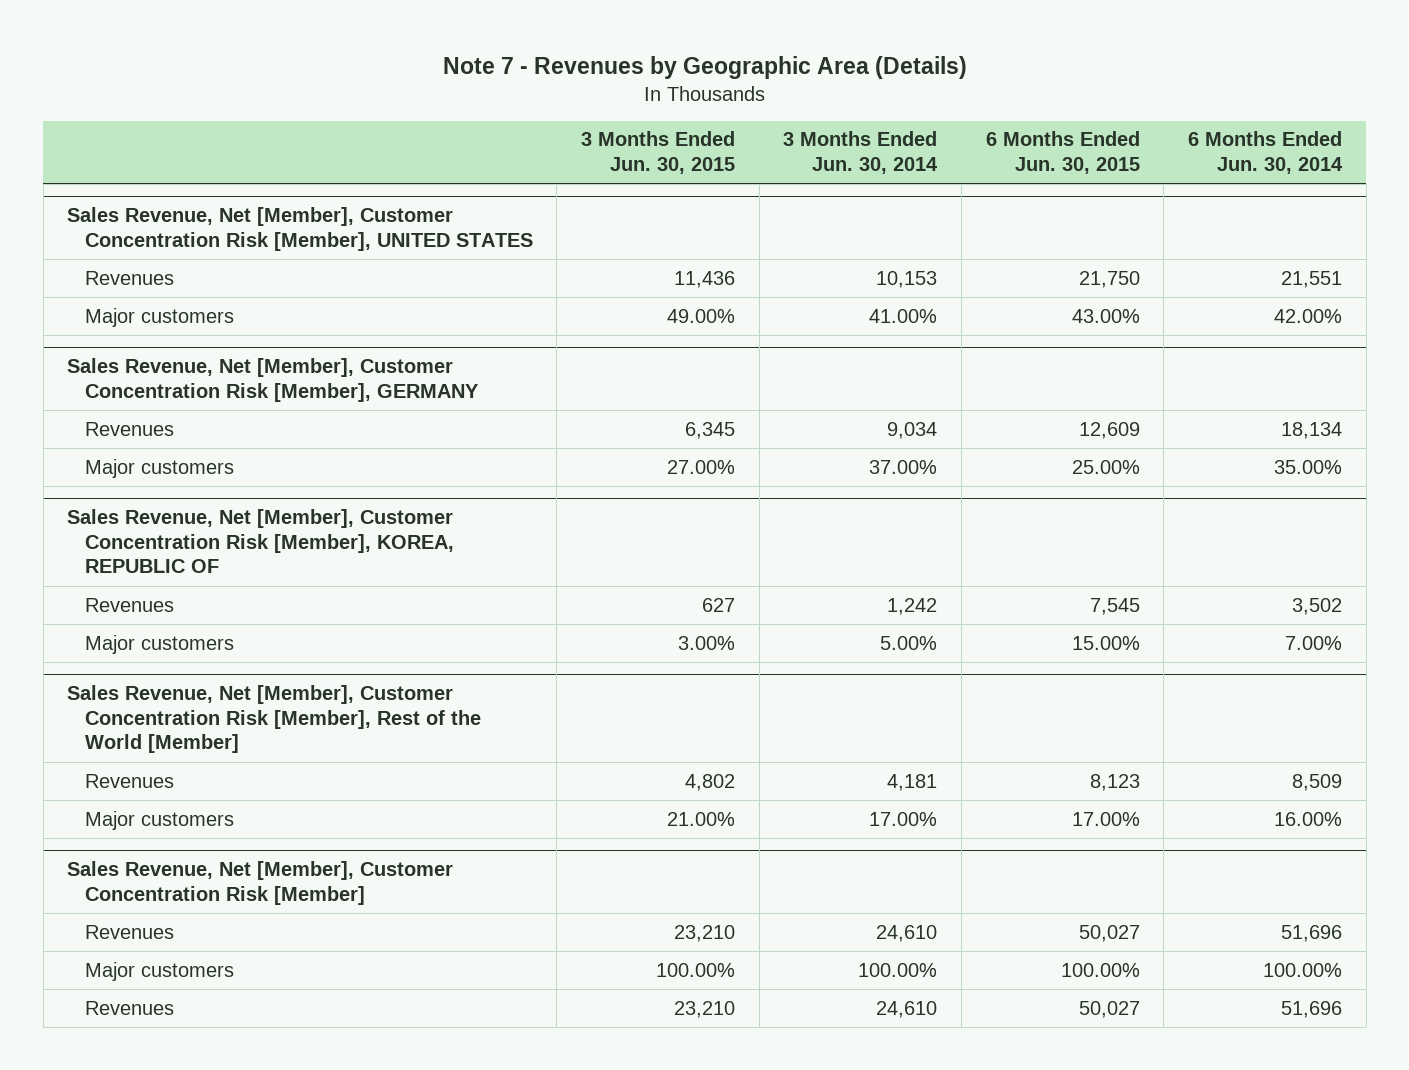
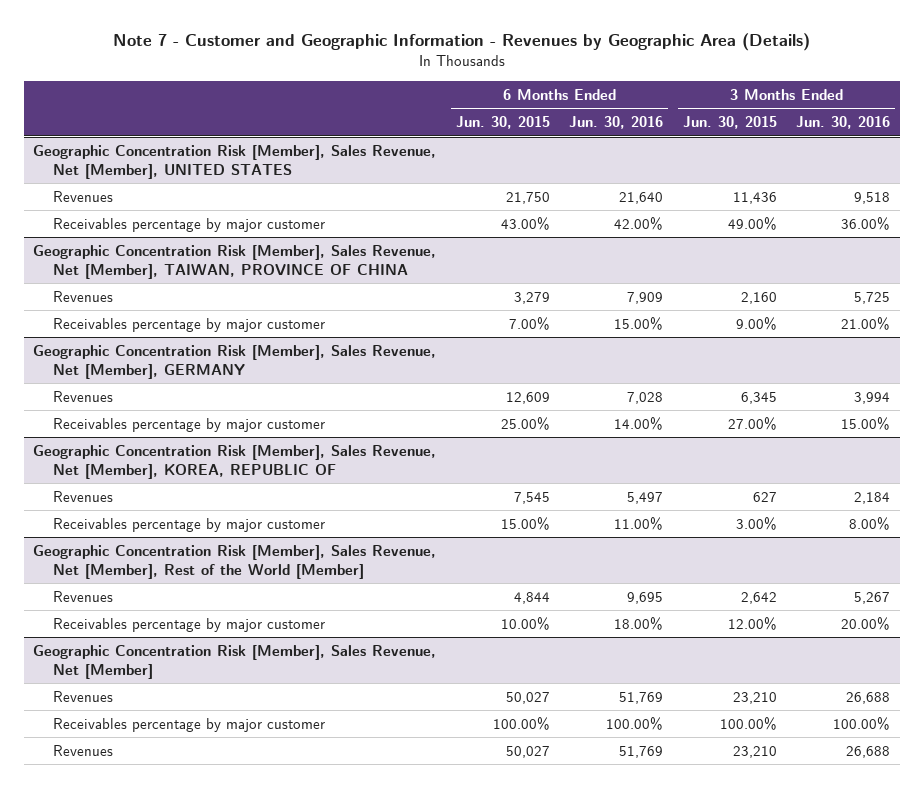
[442,55,967,79] Note 7 - Revenues by Geographic Area (Details) -> [112,33,810,52] Note 7 - Customer and Geographic Information - Revenues by Geographic Area (Details)
[783,131,939,175] 3 Months Ended Jun. 30, 2014 -> none
[1187,131,1343,175] 6 Months Ended Jun. 30, 2014 -> none
none -> [569,116,664,130] Jun. 30, 2016
none -> [796,116,891,130] Jun. 30, 2016
[67,207,533,251] Sales Revenue, Net [Member], Customer Concentration Risk [Member], UNITED STATES -> [33,144,437,179] Geographic Concentration Risk [Member], Sales Revenue, Net [Member], UNITED STATES
[84,307,234,327] Major customers -> [52,217,325,232] Receivables percentage by major customer
none -> [33,244,437,279] Geographic Concentration Risk [Member], Sales Revenue, Net [Member], TAIWAN, PROVINCE OF CHINA
none -> [52,290,113,302] Revenues
none -> [52,317,325,332] Receivables percentage by major customer
[67,358,479,402] Sales Revenue, Net [Member], Customer Concentration Risk [Member], GERMANY -> [33,344,437,379] Geographic Concentration Risk [Member], Sales Revenue, Net [Member], GERMANY
[84,458,234,478] Major customers -> [52,417,325,432] Receivables percentage by major customer
[67,509,454,574] Sales Revenue, Net [Member], Customer Concentration Risk [Member], KOREA, REPUBLIC OF -> [33,444,437,479] Geographic Concentration Risk [Member], Sales Revenue, Net [Member], KOREA, REPUBLIC OF
[84,634,234,654] Major customers -> [52,517,325,532] Receivables percentage by major customer
[67,685,481,754] Sales Revenue, Net [Member], Customer Concentration Risk [Member], Rest of the World [Member] -> [33,544,437,579] Geographic Concentration Risk [Member], Sales Revenue, Net [Member], Rest of the World [Member]
[684,773,735,791] 4,802 -> [740,591,777,604] 2,642
[1089,773,1140,791] 8,123 -> [513,591,550,604] 4,844
[84,810,234,830] Major customers -> [52,617,325,632] Receivables percentage by major customer
[666,811,735,826] 21.00% -> [727,616,777,630] 12.00%
[1071,811,1140,826] 17.00% -> [500,616,550,630] 10.00%
[67,861,454,905] Sales Revenue, Net [Member], Customer Concentration Risk [Member] -> [33,644,437,679] Geographic Concentration Risk [Member], Sales Revenue, Net [Member]
[84,961,234,981] Major customers -> [52,717,325,732] Receivables percentage by major customer

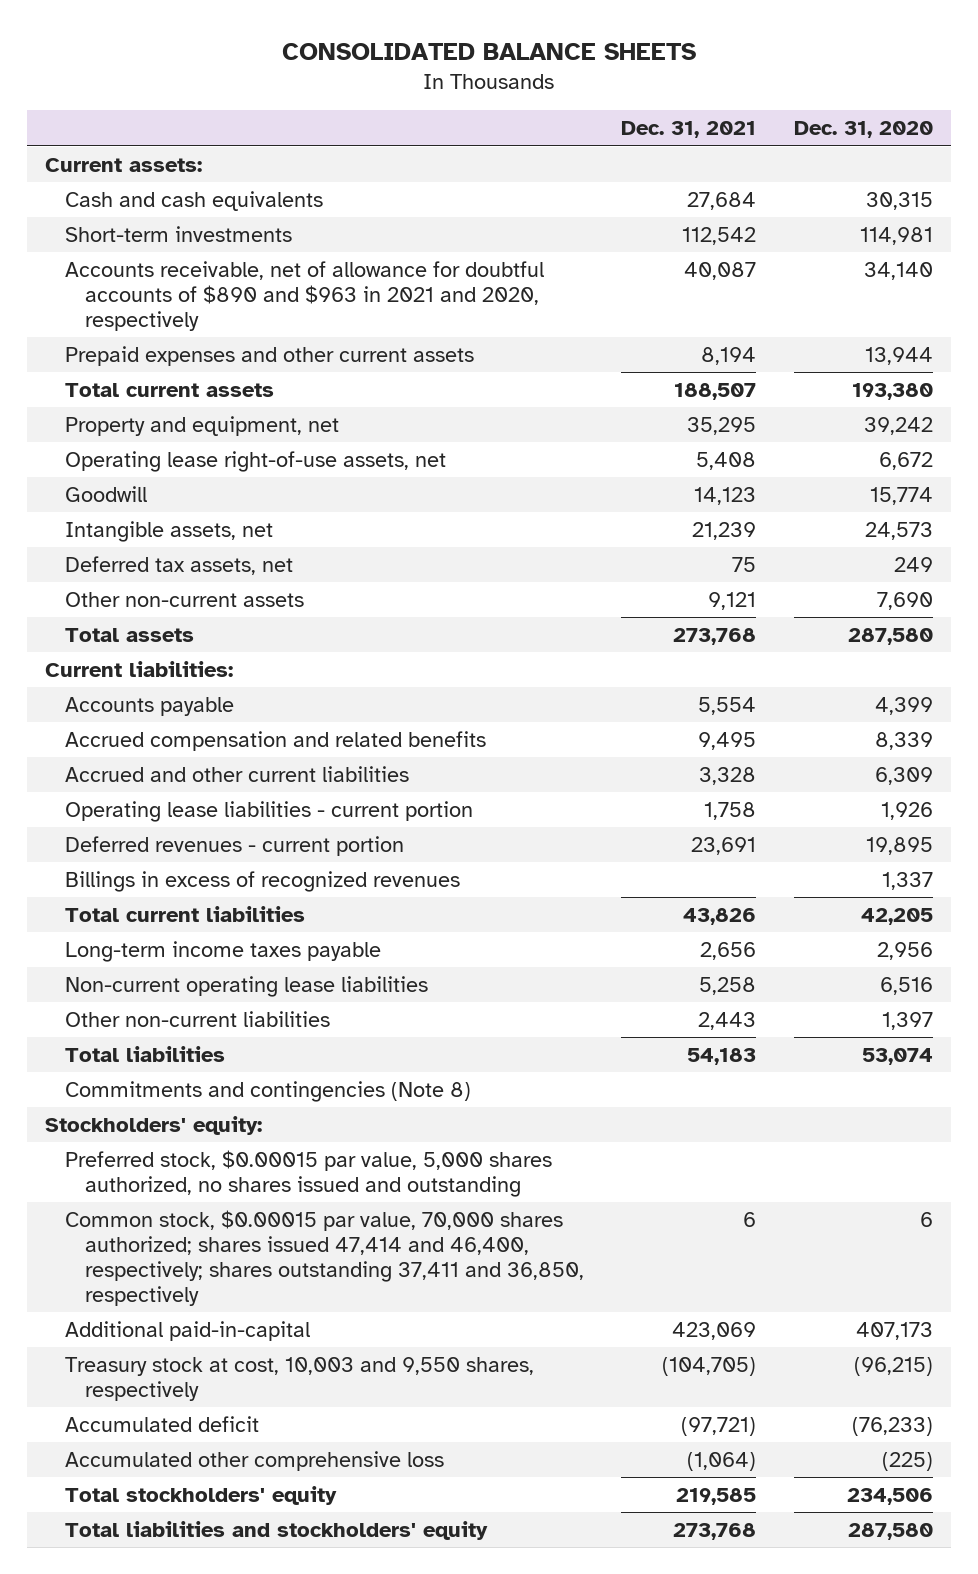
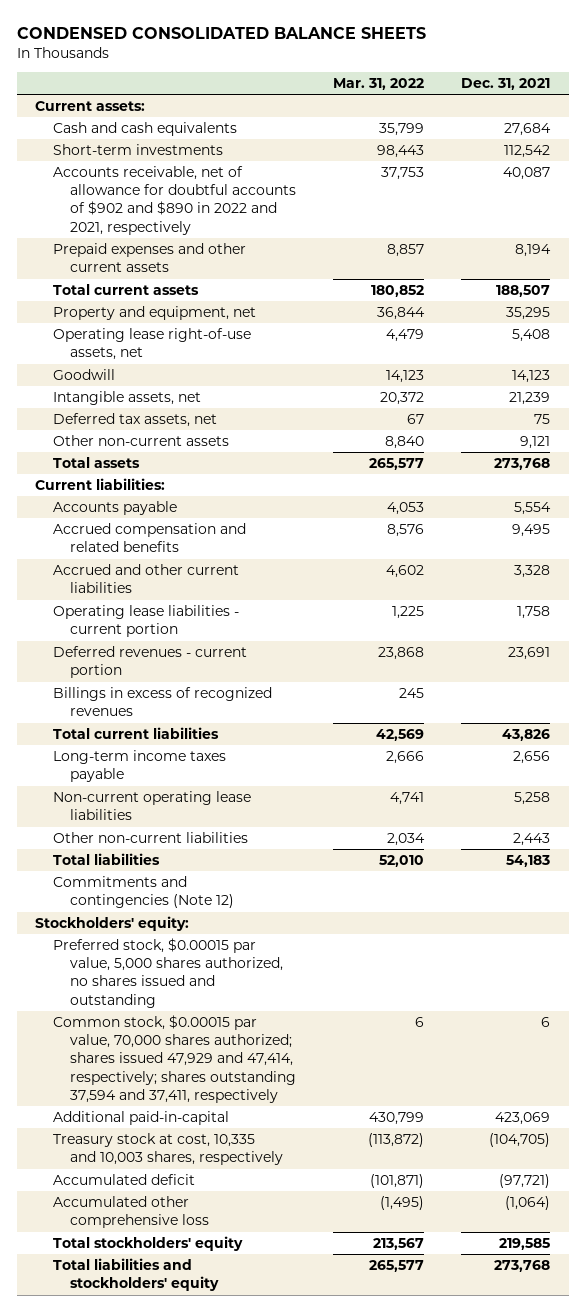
[281,42,696,60] CONSOLIDATED BALANCE SHEETS -> [16,26,426,39] CONDENSED CONSOLIDATED BALANCE SHEETS
[793,121,933,139] Dec. 31, 2020 -> none
none -> [332,77,424,90] Mar. 31, 2022
[65,261,545,331] Accounts receivable, net of allowance for doubtful accounts of $890 and $963 in 2021 and 2020, respectively -> [52,166,296,235] Accounts receivable, net of allowance for doubtful accounts of $902 and $890 in 2022 and 2021, respectively
[65,1081,472,1103] Commitments and contingencies (Note 8) -> [52,876,234,909] Commitments and contingencies (Note 12)
[65,1210,585,1306] Common stock, $0.00015 par value, 70,000 shares authorized; shares issued 47,414 and 46,400, respectively; shares outstanding 37,411 and 36,850, respectively -> [52,1015,296,1103] Common stock, $0.00015 par value, 70,000 shares authorized; shares issued 47,929 and 47,414, respectively; shares outstanding 37,594 and 37,411, respectively
[65,1357,535,1401] Treasury stock at cost, 10,003 and 9,550 shares, respectively -> [52,1133,283,1166] Treasury stock at cost, 10,335 and 10,003 shares, respectively

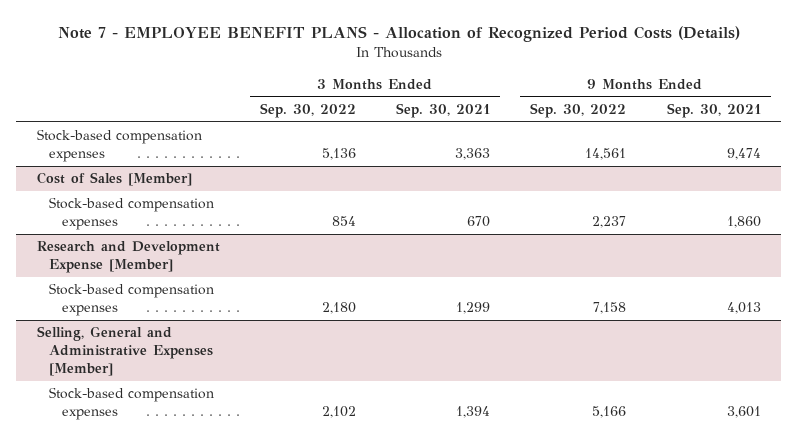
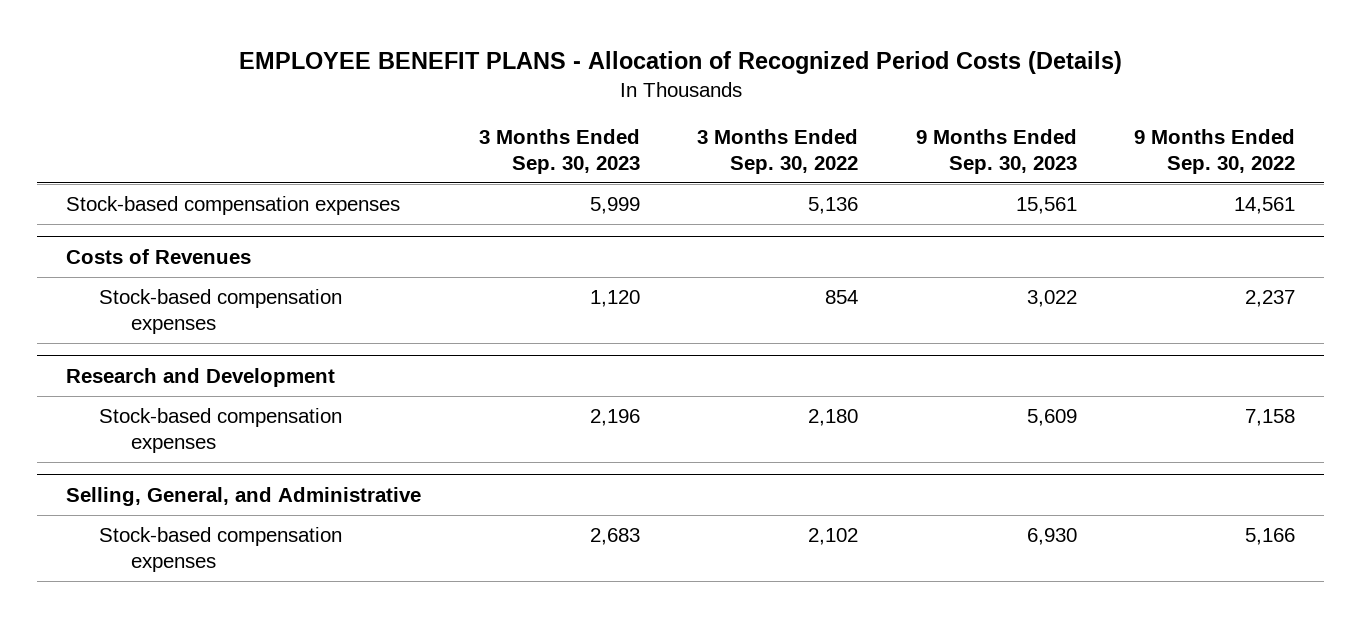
[57,26,740,43] Note 7 - EMPLOYEE BENEFIT PLANS - Allocation of Recognized Period Costs (Details) -> [238,51,1122,75] EMPLOYEE BENEFIT PLANS - Allocation of Recognized Period Costs (Details)
[396,102,491,118] Sep. 30, 2021 -> none
[666,102,761,118] Sep. 30, 2021 -> none
none -> [478,129,640,174] 3 Months Ended Sep. 30, 2023
none -> [915,129,1077,174] 9 Months Ended Sep. 30, 2023
[36,172,192,187] Cost of Sales [Member] -> [66,248,252,264] Costs of Revenues
[36,241,220,274] Research and Development Expense [Member] -> [66,367,336,387] Research and Development
[36,326,214,377] Selling, General and Administrative Expenses [Member] -> [66,486,422,506] Selling, General, and Administrative

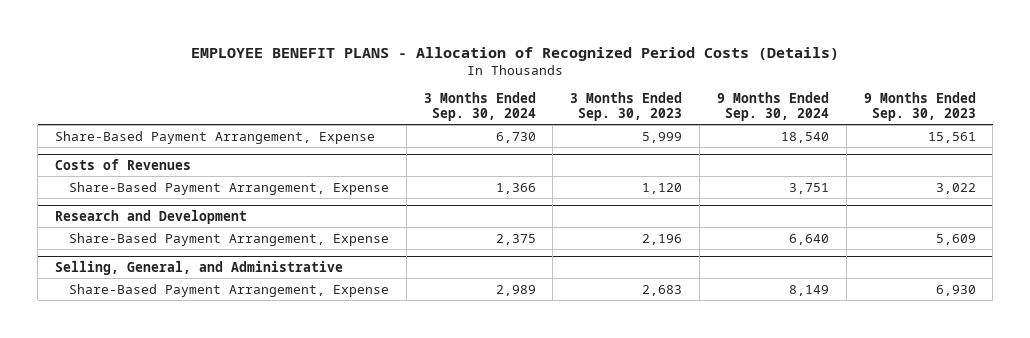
[697,129,859,174] 3 Months Ended Sep. 30, 2022 -> none
[1134,129,1296,174] 9 Months Ended Sep. 30, 2022 -> none
none -> [423,92,536,122] 3 Months Ended Sep. 30, 2024
none -> [716,92,829,122] 9 Months Ended Sep. 30, 2024
[66,195,401,215] Stock-based compensation expenses -> [54,130,375,144] Share-Based Payment Arrangement, Expense
[98,288,342,334] Stock-based compensation expenses -> [68,181,389,195] Share-Based Payment Arrangement, Expense
[98,407,342,453] Stock-based compensation expenses -> [68,232,389,246] Share-Based Payment Arrangement, Expense
[98,526,342,572] Stock-based compensation expenses -> [68,283,389,297] Share-Based Payment Arrangement, Expense

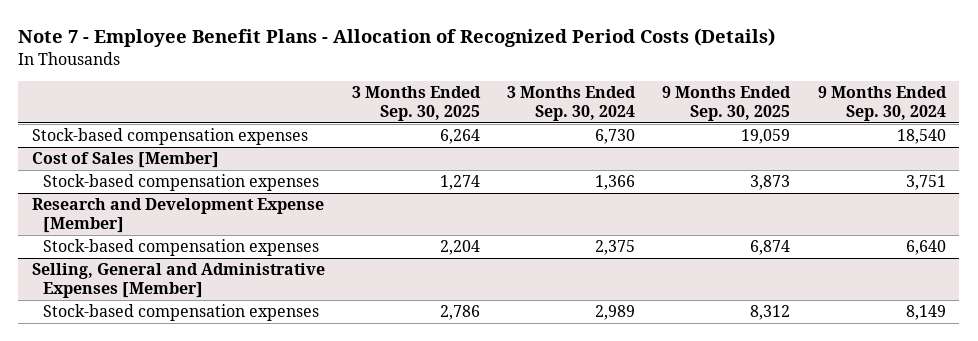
[191,46,840,61] EMPLOYEE BENEFIT PLANS - Allocation of Recognized Period Costs (Details) -> [18,28,776,48] Note 7 - Employee Benefit Plans - Allocation of Recognized Period Costs (Details)
[570,92,683,122] 3 Months Ended Sep. 30, 2023 -> none
[863,92,976,122] 9 Months Ended Sep. 30, 2023 -> none
none -> [352,85,482,121] 3 Months Ended Sep. 30, 2025
none -> [662,85,792,121] 9 Months Ended Sep. 30, 2025
[54,130,375,144] Share-Based Payment Arrangement, Expense -> [31,128,308,146] Stock-based compensation expenses
[54,158,191,170] Costs of Revenues -> [31,152,219,169] Cost of Sales [Member]
[68,181,389,195] Share-Based Payment Arrangement, Expense -> [43,174,320,192] Stock-based compensation expenses
[54,209,247,224] Research and Development -> [31,198,324,234] Research and Development Expense [Member]
[68,232,389,246] Share-Based Payment Arrangement, Expense -> [43,239,320,257] Stock-based compensation expenses
[54,260,343,275] Selling, General, and Administrative -> [31,263,325,299] Selling, General and Administrative Expenses [Member]
[68,283,389,297] Share-Based Payment Arrangement, Expense -> [43,304,320,322] Stock-based compensation expenses

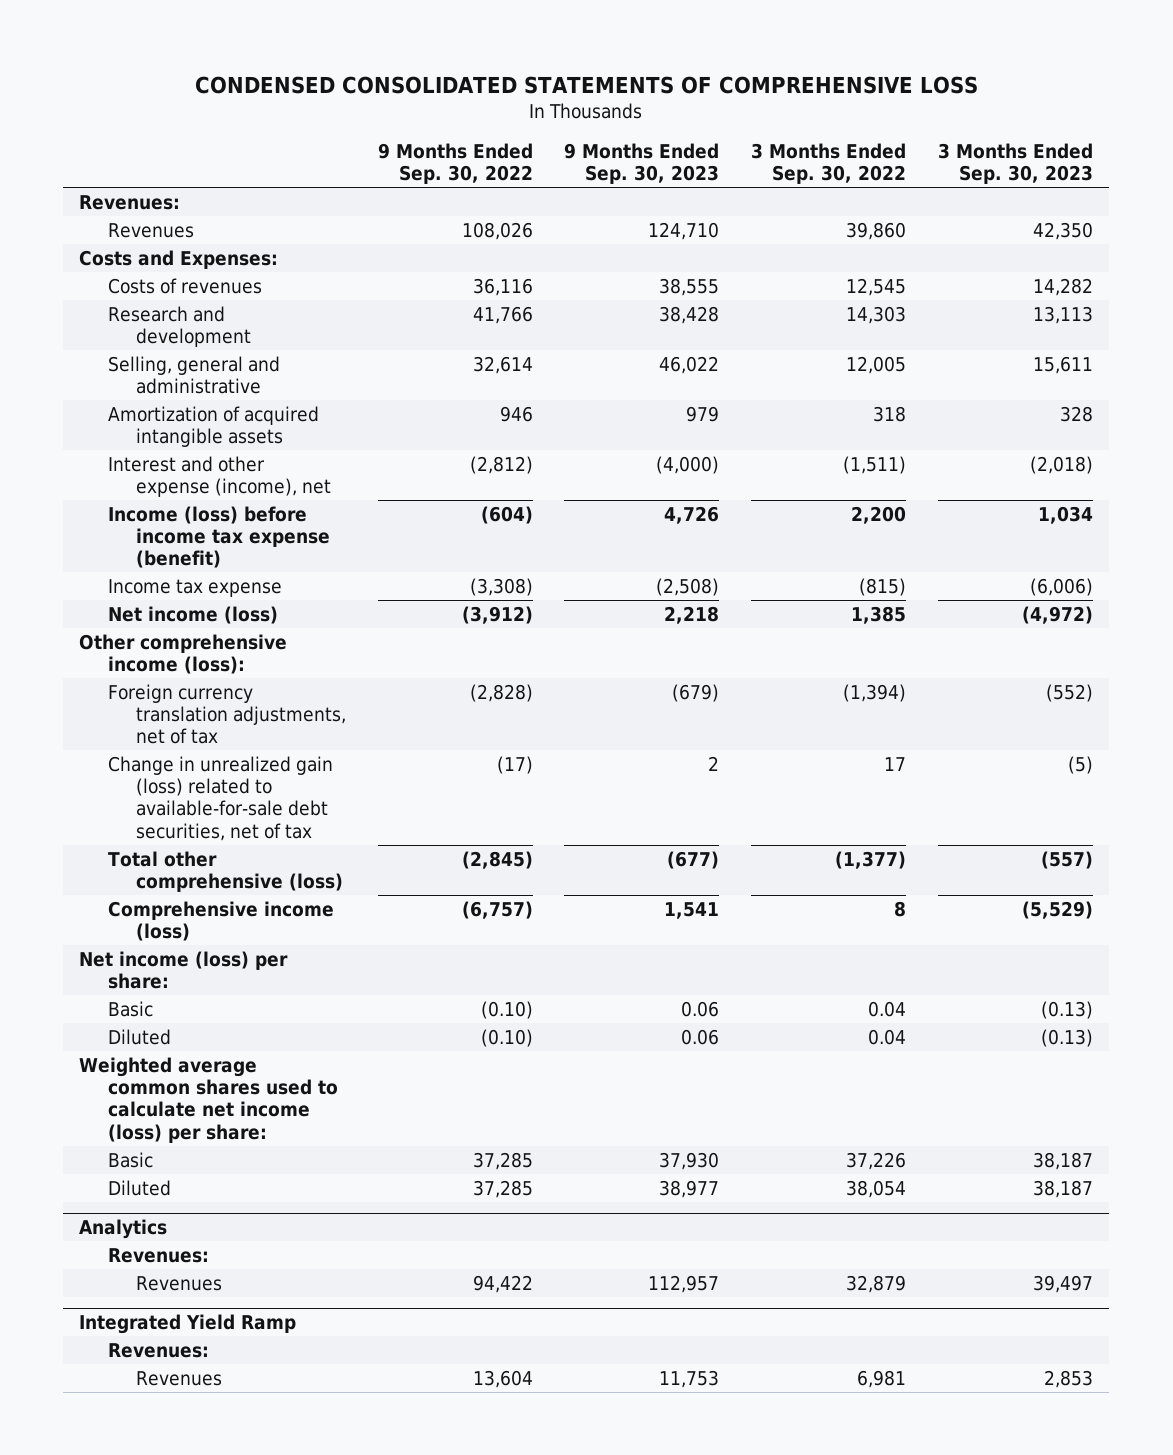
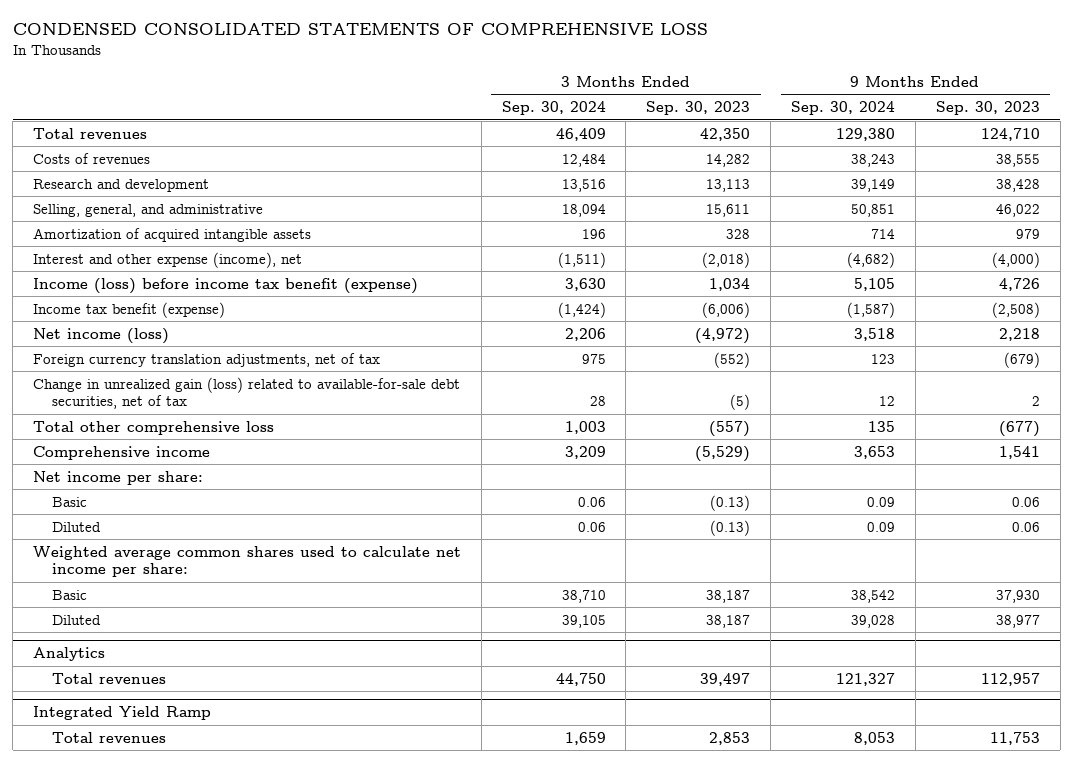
[377,142,533,184] 9 Months Ended Sep. 30, 2022 -> none
[751,142,907,184] 3 Months Ended Sep. 30, 2022 -> none
none -> [501,101,606,116] Sep. 30, 2024
none -> [791,101,896,116] Sep. 30, 2024
[79,194,181,210] Revenues: -> none
[79,249,279,269] Costs and Expenses: -> none
[107,222,194,238] Revenues -> [32,127,147,139] Total revenues
[107,355,280,395] Selling, general and administrative -> [32,203,263,217] Selling, general, and administrative
[107,505,330,569] Income (loss) before income tax expense (benefit) -> [32,277,418,294] Income (loss) before income tax benefit (expense)
[107,578,282,597] Income tax expense -> [32,301,225,318] Income tax benefit (expense)
[79,633,288,675] Other comprehensive income (loss): -> none
[107,850,343,893] Total other comprehensive (loss) -> [32,420,274,435] Total other comprehensive loss
[107,900,334,942] Comprehensive income (loss) -> [32,445,210,460] Comprehensive income
[79,950,289,990] Net income (loss) per share: -> [32,470,203,485] Net income per share:
[79,1056,338,1143] Weighted average common shares used to calculate net income (loss) per share: -> [32,545,461,577] Weighted average common shares used to calculate net income per share:
[107,1247,209,1263] Revenues: -> none
[135,1275,222,1291] Revenues -> [51,672,166,684] Total revenues
[107,1342,209,1358] Revenues: -> none
[135,1370,222,1386] Revenues -> [51,731,166,743] Total revenues

